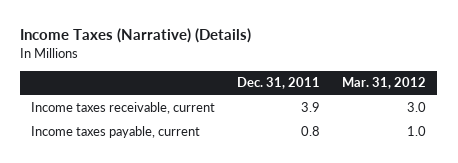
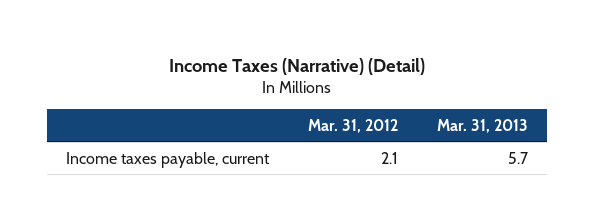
[20,28,252,44] Income Taxes (Narrative) (Details) -> [168,57,425,75] Income Taxes (Narrative) (Detail)
[237,77,321,90] Dec. 31, 2011 -> none
none -> [436,118,528,133] Mar. 31, 2013
[31,101,216,114] Income taxes receivable, current -> none
[407,125,427,136] 1.0 -> [380,151,398,164] 2.1

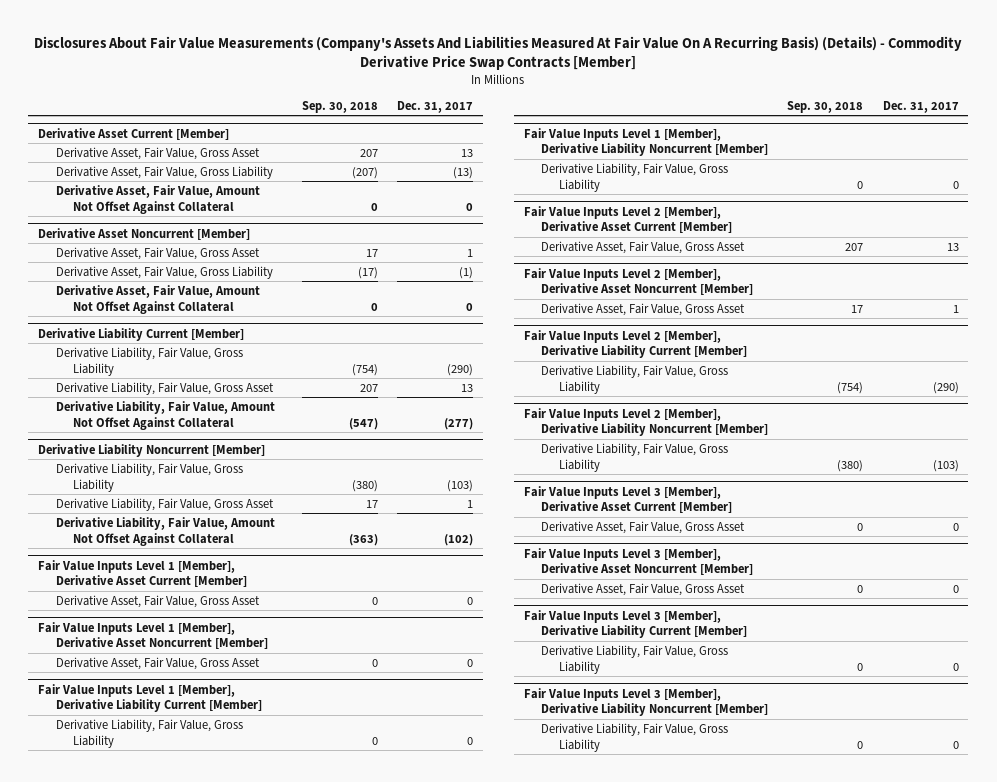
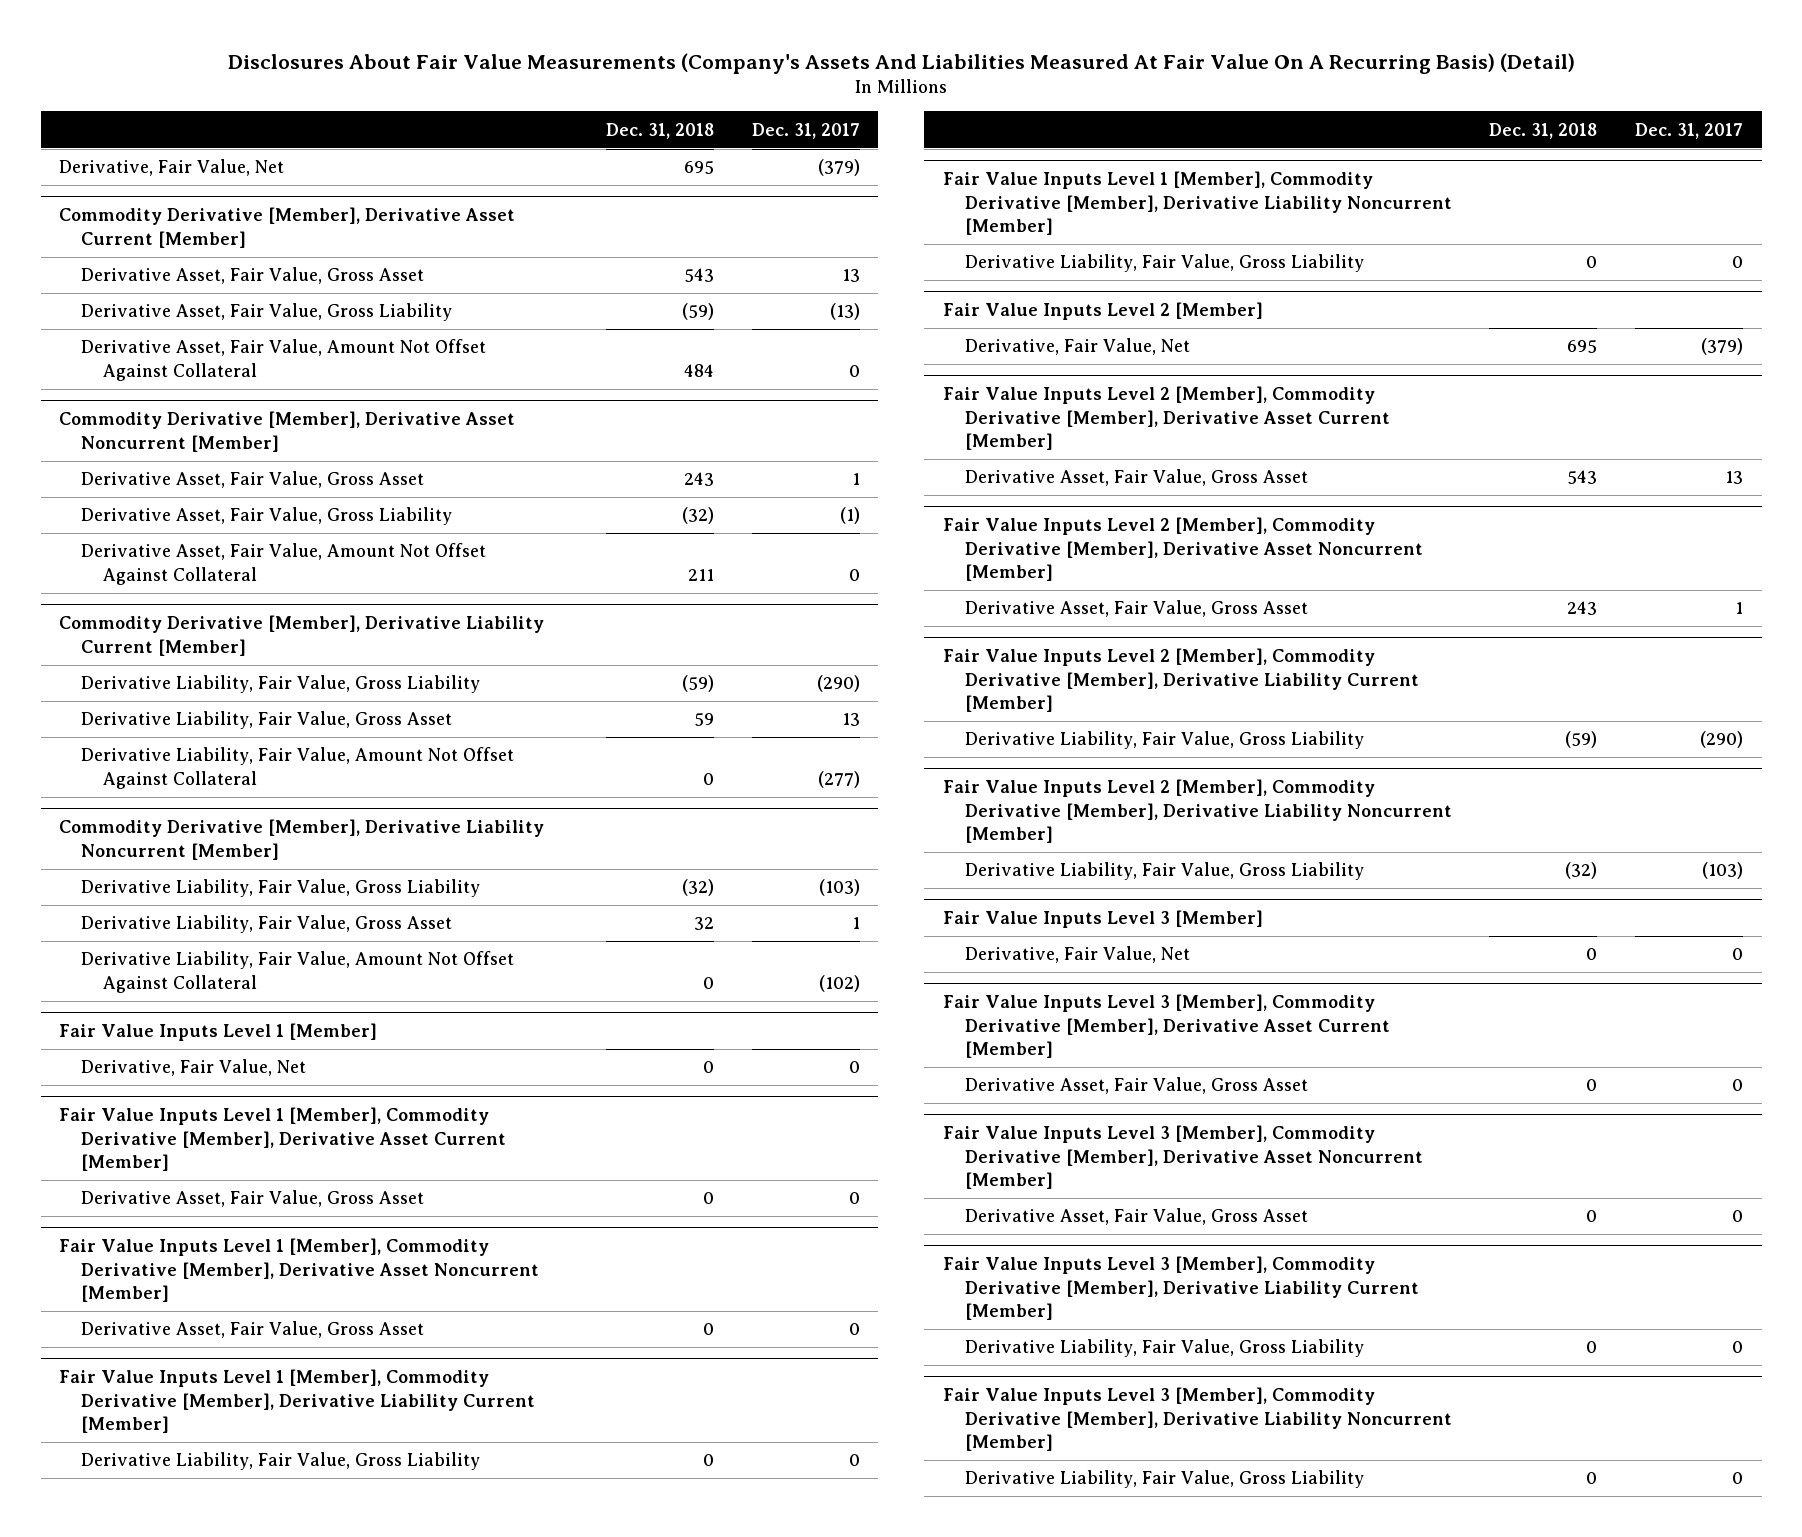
[34,35,963,71] Disclosures About Fair Value Measurements (Company's Assets And Liabilities Measured At Fair Value On A Recurring Basis) (Details) - Commodity Derivative Price Swap Contracts [Member] -> [228,52,1576,74] Disclosures About Fair Value Measurements (Company's Assets And Liabilities Measured At Fair Value On A Recurring Basis) (Detail)
[301,100,378,113] Sep. 30, 2018 -> none
none -> [606,122,715,139] Dec. 31, 2018
none -> [59,159,285,177] Derivative, Fair Value, Net
[38,127,230,140] Derivative Asset Current [Member] -> [59,207,516,248] Commodity Derivative [Member], Derivative Asset Current [Member]
[38,227,251,240] Derivative Asset Noncurrent [Member] -> [59,411,516,452] Commodity Derivative [Member], Derivative Asset Noncurrent [Member]
[38,327,245,341] Derivative Liability Current [Member] -> [59,615,545,656] Commodity Derivative [Member], Derivative Liability Current [Member]
[38,443,266,457] Derivative Liability Noncurrent [Member] -> [59,819,545,860] Commodity Derivative [Member], Derivative Liability Noncurrent [Member]
none -> [59,1023,378,1042] Fair Value Inputs Level 1 [Member]
none -> [81,1059,307,1077] Derivative, Fair Value, Net
[38,559,247,588] Fair Value Inputs Level 1 [Member], Derivative Asset Current [Member] -> [59,1107,507,1172] Fair Value Inputs Level 1 [Member], Commodity Derivative [Member], Derivative Asset Current [Member]
[38,621,268,650] Fair Value Inputs Level 1 [Member], Derivative Asset Noncurrent [Member] -> [59,1238,540,1303] Fair Value Inputs Level 1 [Member], Commodity Derivative [Member], Derivative Asset Noncurrent [Member]
[38,683,262,713] Fair Value Inputs Level 1 [Member], Derivative Liability Current [Member] -> [59,1369,536,1434] Fair Value Inputs Level 1 [Member], Commodity Derivative [Member], Derivative Liability Current [Member]
[523,127,769,157] Fair Value Inputs Level 1 [Member], Derivative Liability Noncurrent [Member] -> [942,171,1452,236] Fair Value Inputs Level 1 [Member], Commodity Derivative [Member], Derivative Liability Noncurrent [Member]
none -> [942,302,1263,321] Fair Value Inputs Level 2 [Member]
none -> [964,338,1190,356] Derivative, Fair Value, Net
[523,205,733,234] Fair Value Inputs Level 2 [Member], Derivative Asset Current [Member] -> [942,386,1390,451] Fair Value Inputs Level 2 [Member], Commodity Derivative [Member], Derivative Asset Current [Member]
[523,267,754,296] Fair Value Inputs Level 2 [Member], Derivative Asset Noncurrent [Member] -> [942,517,1423,582] Fair Value Inputs Level 2 [Member], Commodity Derivative [Member], Derivative Asset Noncurrent [Member]
[523,329,748,359] Fair Value Inputs Level 2 [Member], Derivative Liability Current [Member] -> [942,648,1419,713] Fair Value Inputs Level 2 [Member], Commodity Derivative [Member], Derivative Liability Current [Member]
[523,407,769,437] Fair Value Inputs Level 2 [Member], Derivative Liability Noncurrent [Member] -> [942,779,1452,844] Fair Value Inputs Level 2 [Member], Commodity Derivative [Member], Derivative Liability Noncurrent [Member]
none -> [942,910,1263,929] Fair Value Inputs Level 3 [Member]
none -> [964,946,1190,964] Derivative, Fair Value, Net
[523,485,733,514] Fair Value Inputs Level 3 [Member], Derivative Asset Current [Member] -> [942,994,1390,1059] Fair Value Inputs Level 3 [Member], Commodity Derivative [Member], Derivative Asset Current [Member]
[523,547,754,576] Fair Value Inputs Level 3 [Member], Derivative Asset Noncurrent [Member] -> [942,1125,1423,1190] Fair Value Inputs Level 3 [Member], Commodity Derivative [Member], Derivative Asset Noncurrent [Member]
[523,609,748,639] Fair Value Inputs Level 3 [Member], Derivative Liability Current [Member] -> [942,1256,1419,1321] Fair Value Inputs Level 3 [Member], Commodity Derivative [Member], Derivative Liability Current [Member]
[523,687,769,717] Fair Value Inputs Level 3 [Member], Derivative Liability Noncurrent [Member] -> [942,1387,1452,1452] Fair Value Inputs Level 3 [Member], Commodity Derivative [Member], Derivative Liability Noncurrent [Member]

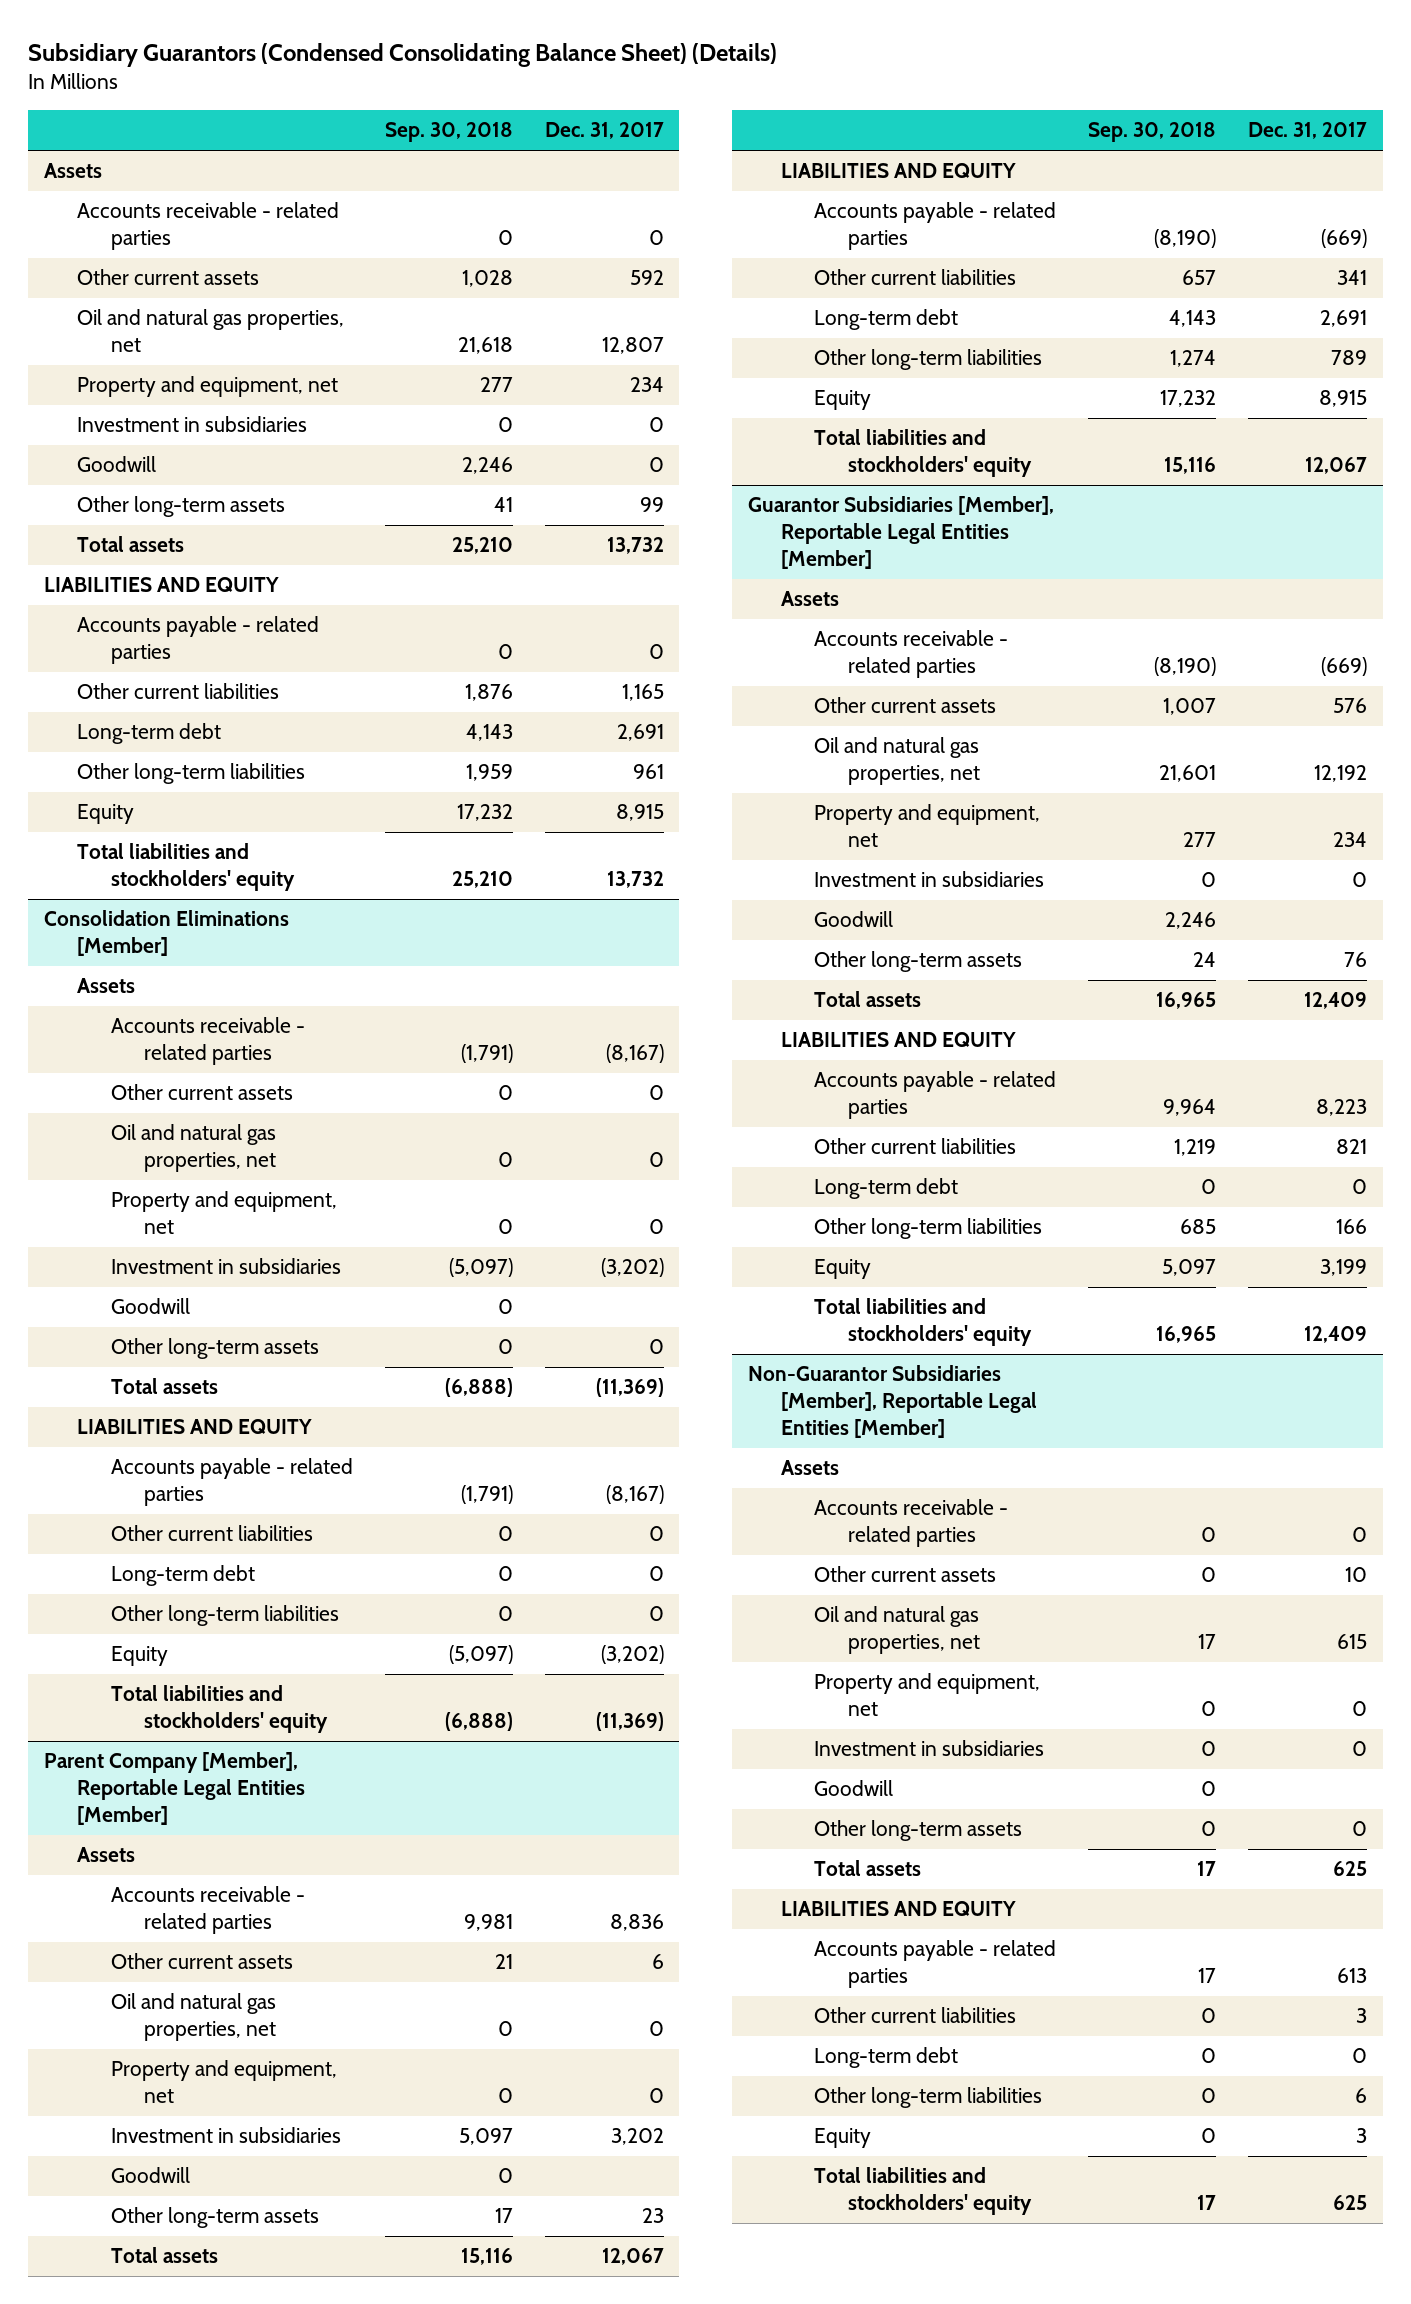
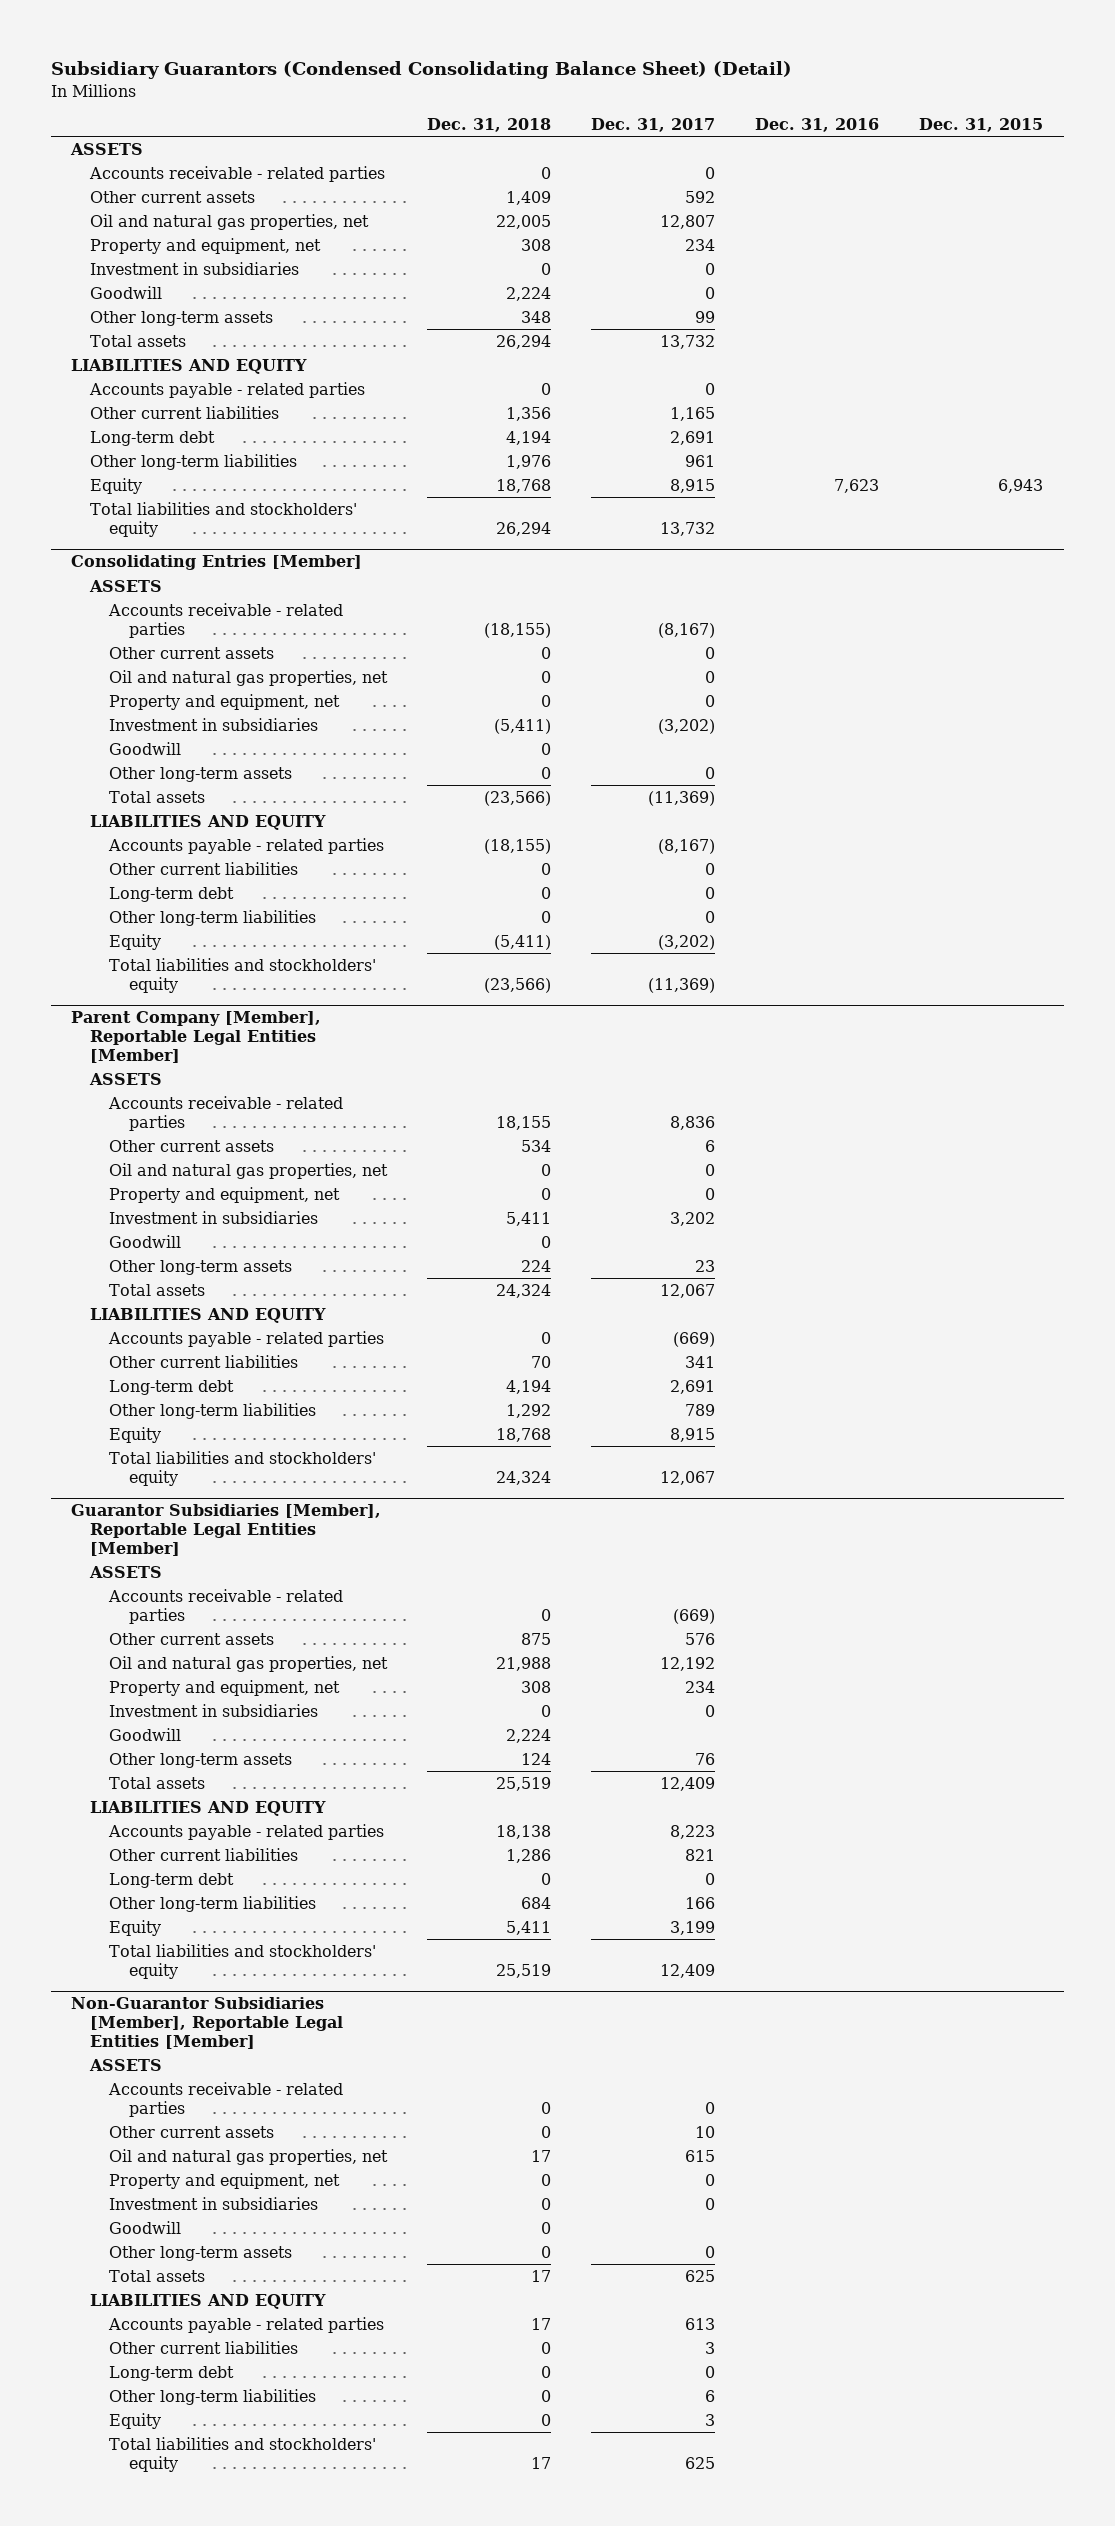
[28,42,778,67] Subsidiary Guarantors (Condensed Consolidating Balance Sheet) (Details) -> [51,61,793,80] Subsidiary Guarantors (Condensed Consolidating Balance Sheet) (Detail)
[384,122,513,143] Sep. 30, 2018 -> none
none -> [427,118,552,133] Dec. 31, 2018
none -> [755,118,880,133] Dec. 31, 2016
none -> [919,118,1044,133] Dec. 31, 2015
[44,163,103,179] Assets -> [70,142,144,155] ASSETS
[44,910,290,957] Consolidation Eliminations [Member] -> [71,555,363,571] Consolidating Entries [Member]
[77,978,136,994] Assets -> [89,579,163,592] ASSETS
[77,1847,136,1863] Assets -> [89,1072,163,1085] ASSETS
[781,591,840,607] Assets -> [89,1565,163,1578] ASSETS
[781,1460,840,1476] Assets -> [89,2058,163,2071] ASSETS

